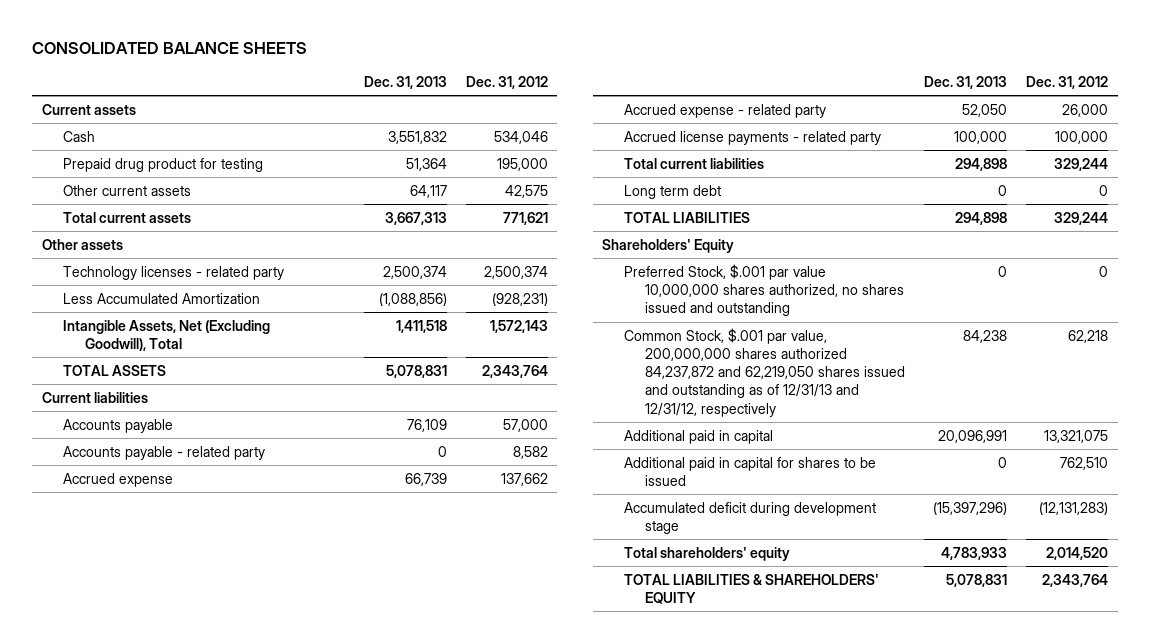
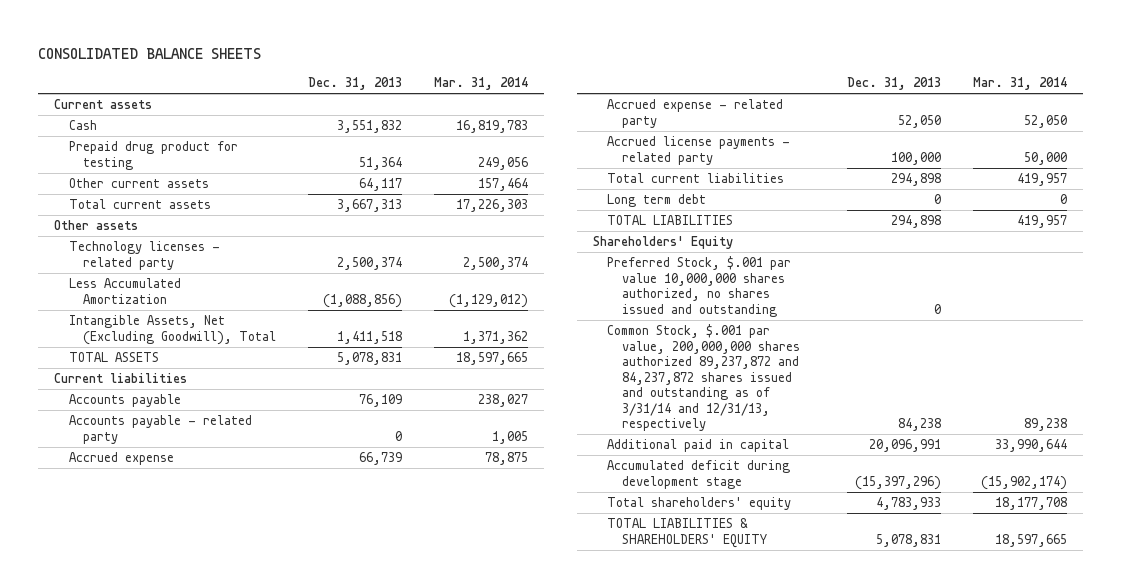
[465,76,548,90] Dec. 31, 2012 -> none
none -> [434,77,529,91] Mar. 31, 2014
[623,327,906,417] Common Stock, $.001 par value, 200,000,000 shares authorized 84,237,872 and 62,219,050 shares issued and outstanding as of 12/31/13 and 12/31/12, respectively -> [607,324,800,432] Common Stock, $.001 par value, 200,000,000 shares authorized 89,237,872 and 84,237,872 shares issued and outstanding as of 3/31/14 and 12/31/13, respectively
[623,456,876,486] Additional paid in capital for shares to be issued -> none

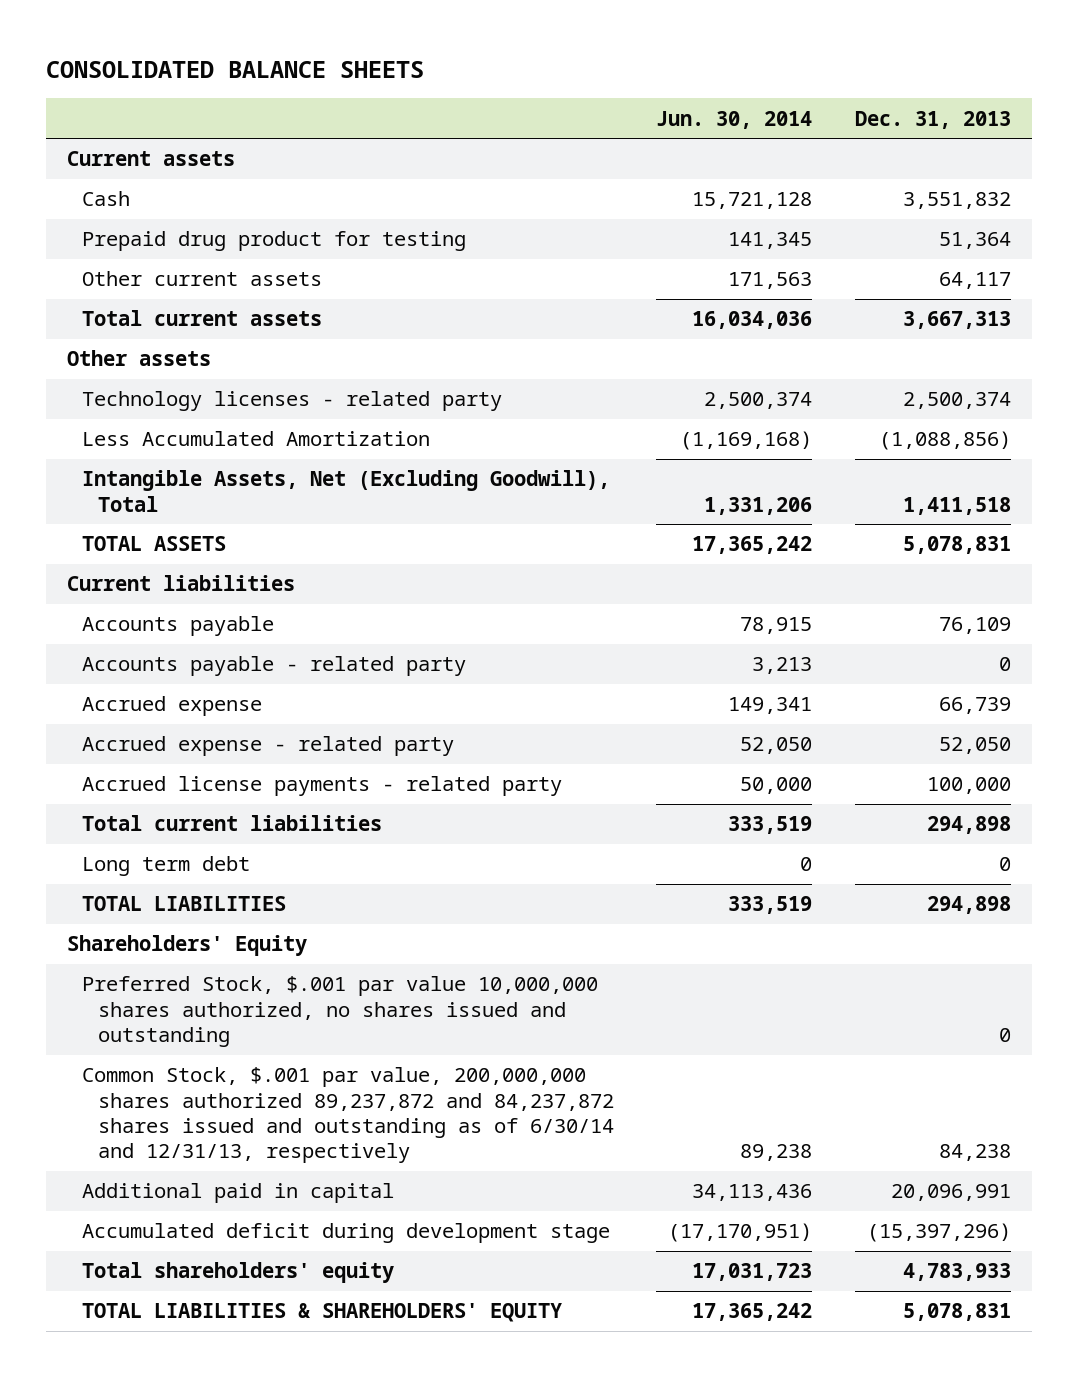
[434,77,529,91] Mar. 31, 2014 -> none
none -> [656,110,813,129] Jun. 30, 2014
[607,324,800,432] Common Stock, $.001 par value, 200,000,000 shares authorized 89,237,872 and 84,237,872 shares issued and outstanding as of 3/31/14 and 12/31/13, respectively -> [82,1067,614,1164] Common Stock, $.001 par value, 200,000,000 shares authorized 89,237,872 and 84,237,872 shares issued and outstanding as of 6/30/14 and 12/31/13, respectively

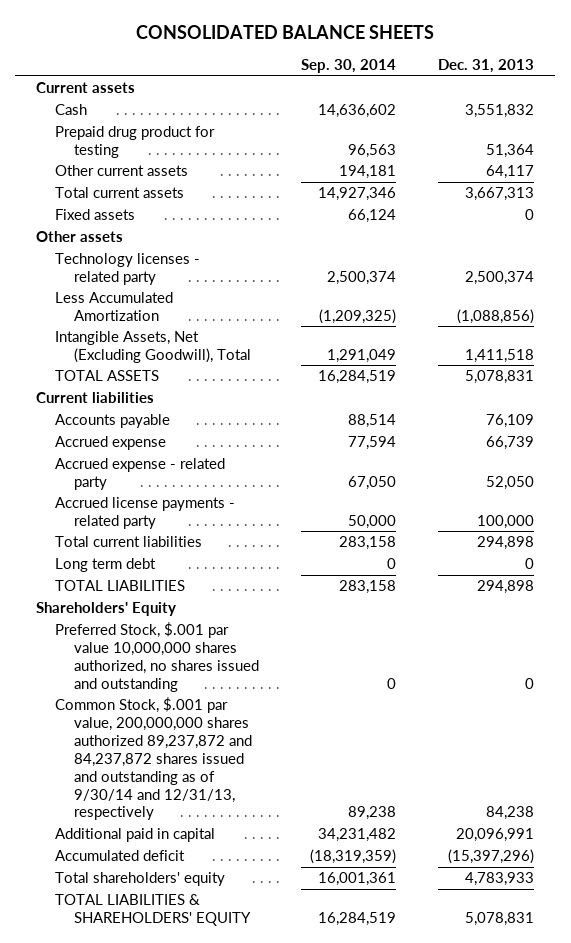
[656,110,813,129] Jun. 30, 2014 -> none
none -> [300,59,396,74] Sep. 30, 2014
none -> [55,209,136,221] Fixed assets
[82,656,467,677] Accounts payable - related party -> none
[82,1067,614,1164] Common Stock, $.001 par value, 200,000,000 shares authorized 89,237,872 and 84,237,872 shares issued and outstanding as of 6/30/14 and 12/31/13, respectively -> [55,697,252,821] Common Stock, $.001 par value, 200,000,000 shares authorized 89,237,872 and 84,237,872 shares issued and outstanding as of 9/30/14 and 12/31/13, respectively
[82,1223,611,1244] Accumulated deficit during development stage -> [55,850,186,862] Accumulated deficit

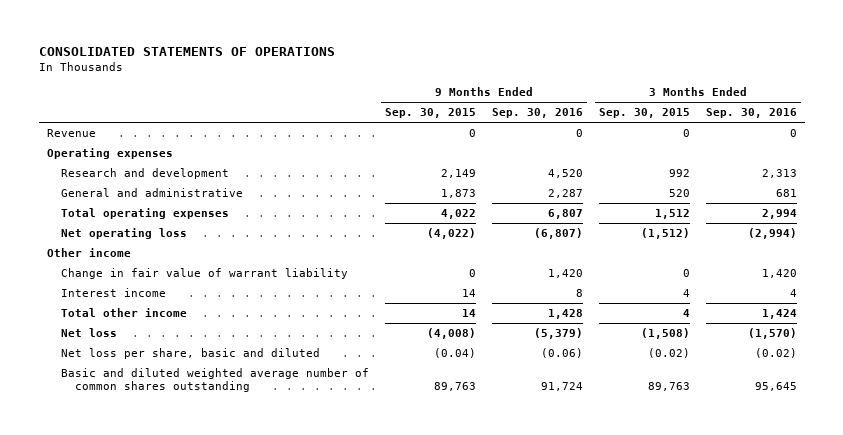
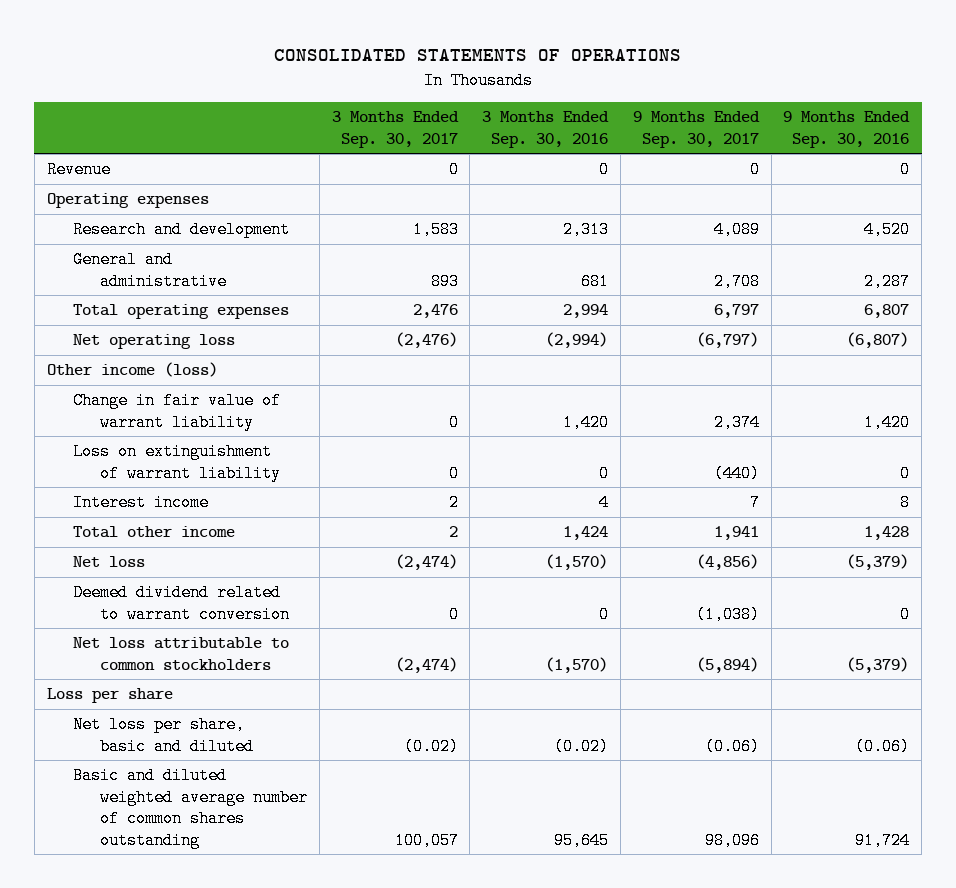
[384,108,476,119] Sep. 30, 2015 -> none
[598,108,690,119] Sep. 30, 2015 -> none
none -> [331,111,459,148] 3 Months Ended Sep. 30, 2017
none -> [632,111,760,148] 9 Months Ended Sep. 30, 2017
[46,248,131,258] Other income -> [46,362,218,378] Other income (loss)
none -> [73,443,282,482] Loss on extinguishment of warrant liability
none -> [73,584,291,623] Deemed dividend related to warrant conversion
none -> [73,637,290,670] Net loss attributable to common stockholders
none -> [46,688,173,704] Loss per share

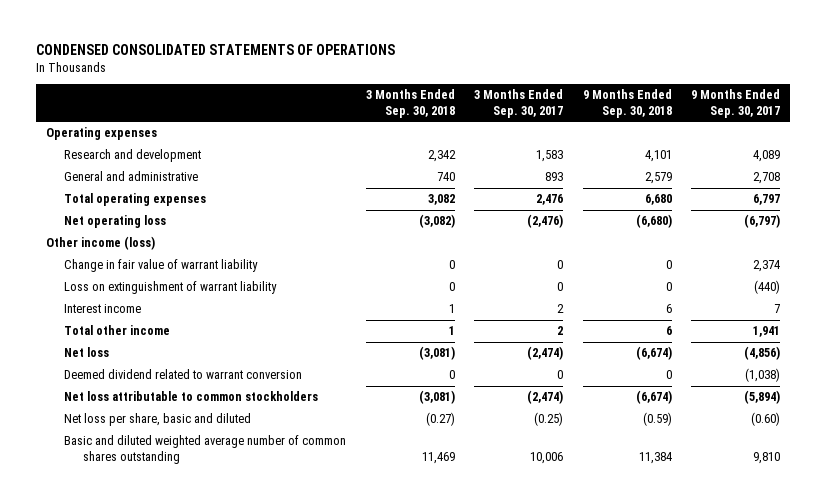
[274,49,682,62] CONSOLIDATED STATEMENTS OF OPERATIONS -> [36,44,396,56] CONDENSED CONSOLIDATED STATEMENTS OF OPERATIONS
[482,111,610,148] 3 Months Ended Sep. 30, 2016 -> none
[783,111,911,148] 9 Months Ended Sep. 30, 2016 -> none
none -> [365,89,455,118] 3 Months Ended Sep. 30, 2018
none -> [582,89,672,118] 9 Months Ended Sep. 30, 2018
[46,161,111,179] Revenue -> none
[46,688,173,704] Loss per share -> none
[403,737,459,755] (0.02) -> [534,412,564,427] (0.25)
[704,737,760,755] (0.06) -> [751,412,781,427] (0.60)
[394,831,459,849] 100,057 -> [530,451,564,464] 10,006
[704,831,760,849] 98,096 -> [753,451,781,464] 9,810

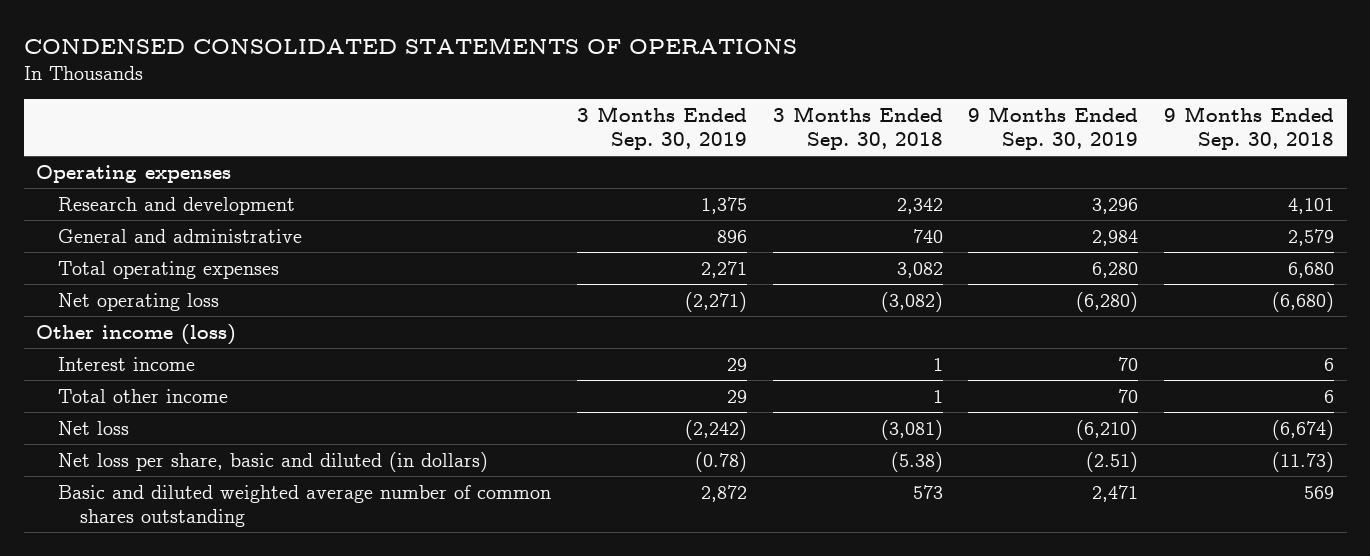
[474,89,564,118] 3 Months Ended Sep. 30, 2017 -> none
[691,89,781,118] 9 Months Ended Sep. 30, 2017 -> none
none -> [577,105,748,151] 3 Months Ended Sep. 30, 2019
none -> [968,105,1139,151] 9 Months Ended Sep. 30, 2019
[64,259,259,273] Change in fair value of warrant liability -> none
[64,281,278,295] Loss on extinguishment of warrant liability -> none
[64,369,303,380] Deemed dividend related to warrant conversion -> none
[64,391,319,402] Net loss attributable to common stockholders -> none
[64,413,252,427] Net loss per share, basic and diluted -> [58,451,489,472] Net loss per share, basic and diluted (in dollars)
[425,412,455,427] (0.27) -> [890,451,943,472] (5.38)
[642,412,672,427] (0.59) -> [1272,451,1335,472] (11.73)
[421,451,455,464] 11,469 -> [912,484,943,499] 573
[638,451,672,464] 11,384 -> [1304,485,1335,499] 569

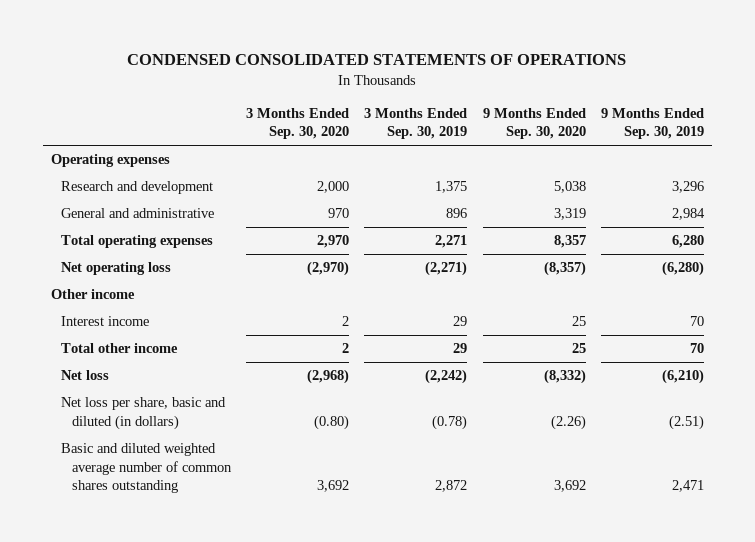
[772,105,943,151] 3 Months Ended Sep. 30, 2018 -> none
[1164,105,1335,151] 9 Months Ended Sep. 30, 2018 -> none
none -> [246,107,350,140] 3 Months Ended Sep. 30, 2020
none -> [482,107,586,140] 9 Months Ended Sep. 30, 2020
[36,323,237,345] Other income (loss) -> [50,289,135,300] Other income

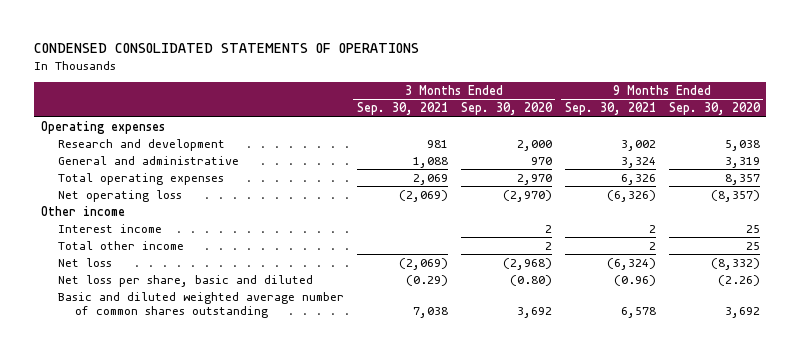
[364,107,468,140] 3 Months Ended Sep. 30, 2019 -> none
[601,107,705,140] 9 Months Ended Sep. 30, 2019 -> none
none -> [356,102,448,116] Sep. 30, 2021
none -> [564,102,656,116] Sep. 30, 2021
[61,397,227,430] Net loss per share, basic and diluted (in dollars) -> [57,274,313,287] Net loss per share, basic and diluted

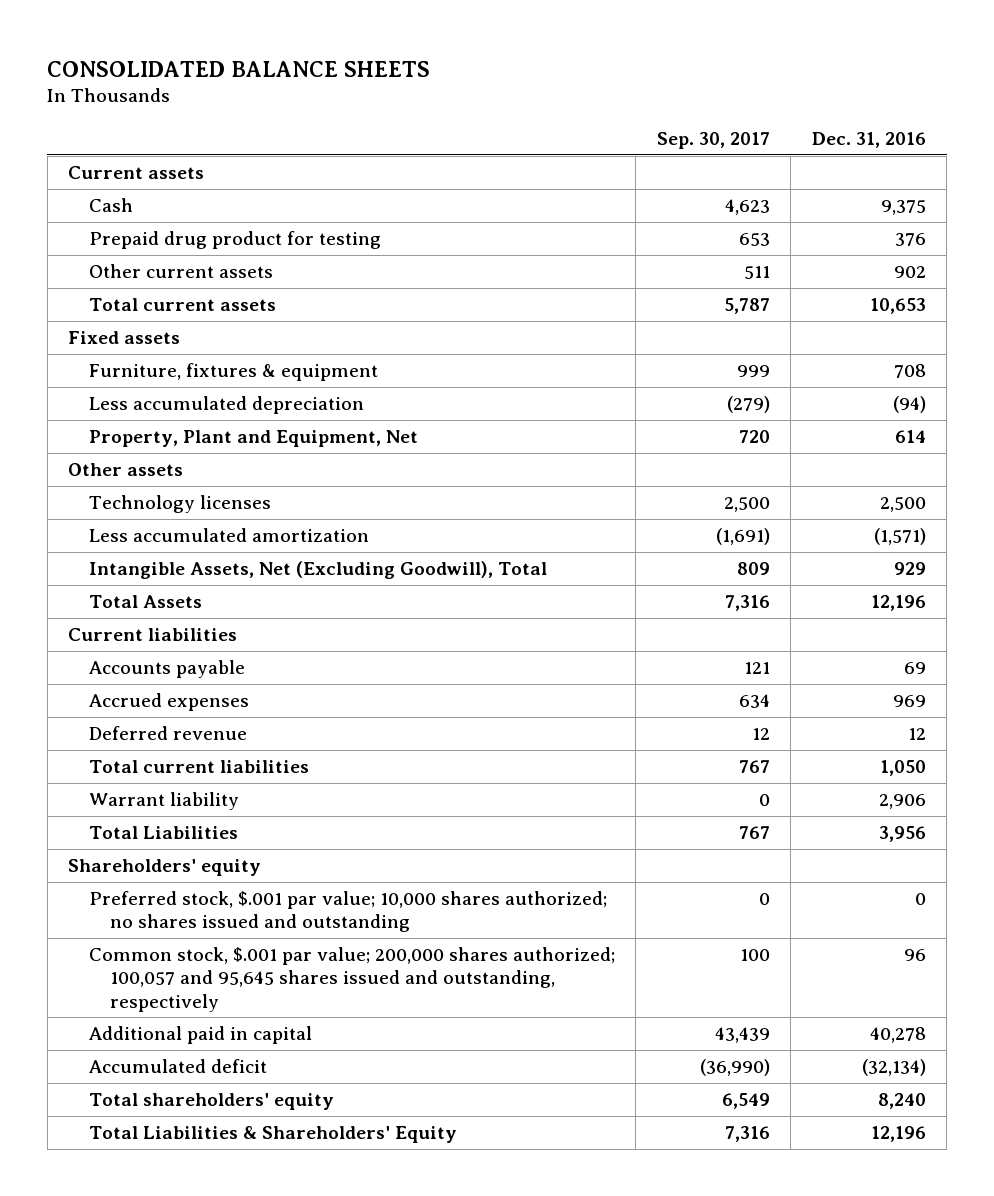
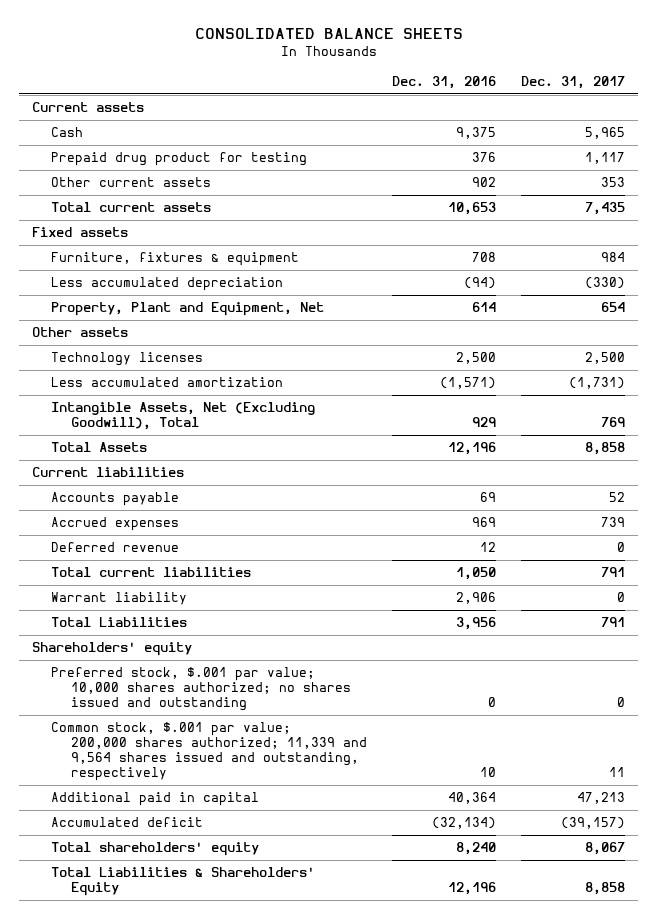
[656,131,770,149] Sep. 30, 2017 -> none
none -> [521,76,626,90] Dec. 31, 2017
[89,947,616,1012] Common stock, $.001 par value; 200,000 shares authorized; 100,057 and 95,645 shares issued and outstanding, respectively -> [51,722,367,782] Common stock, $.001 par value; 200,000 shares authorized; 11,339 and 9,564 shares issued and outstanding, respectively
[903,949,926,962] 96 -> [479,767,496,778] 10
[869,1027,926,1044] 40,278 -> [447,792,496,805] 40,364

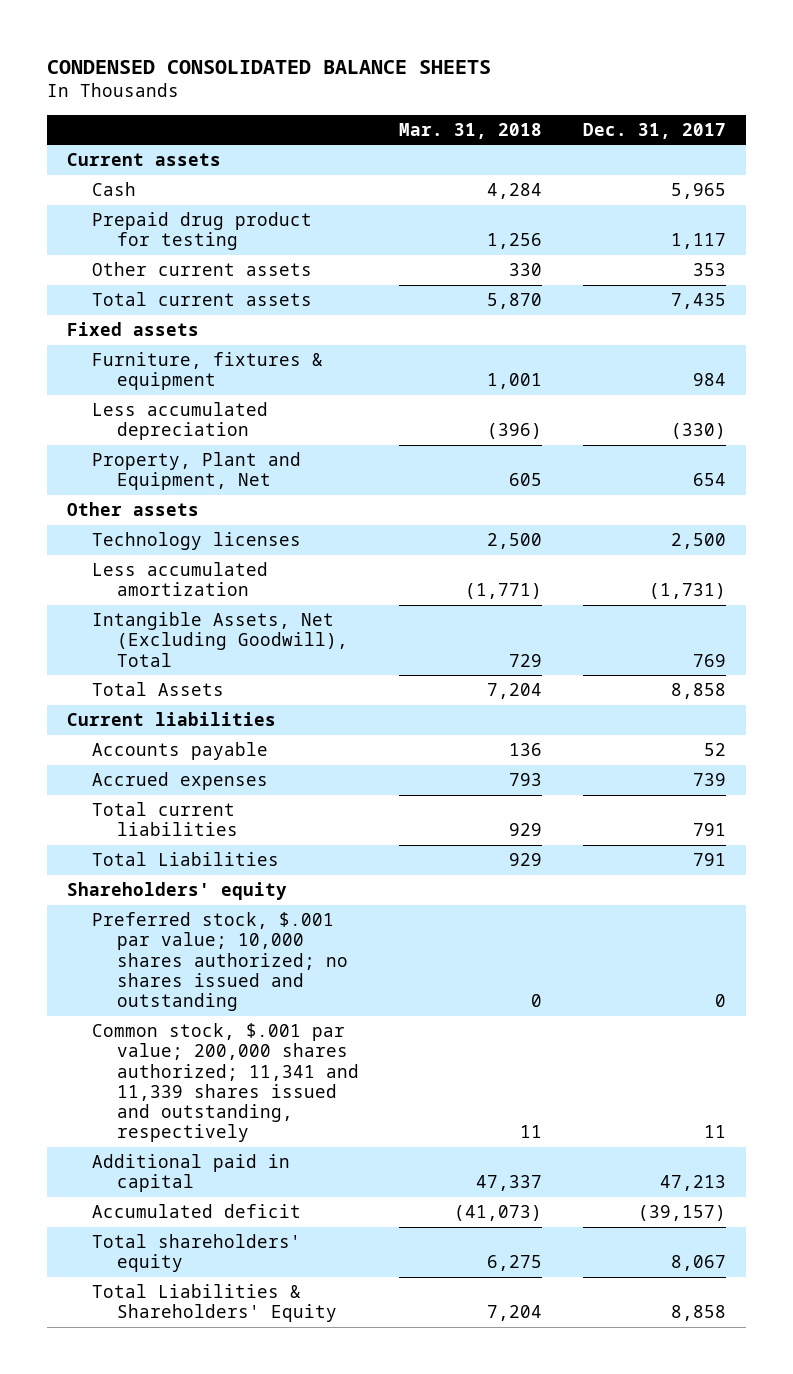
[194,28,463,40] CONSOLIDATED BALANCE SHEETS -> [47,60,492,75] CONDENSED CONSOLIDATED BALANCE SHEETS
[391,76,496,90] Dec. 31, 2016 -> none
none -> [399,122,543,139] Mar. 31, 2018
[51,542,180,553] Deferred revenue -> none
[51,592,188,606] Warrant liability -> none
[51,722,367,782] Common stock, $.001 par value; 200,000 shares authorized; 11,339 and 9,564 shares issued and outstanding, respectively -> [91,1023,359,1143] Common stock, $.001 par value; 200,000 shares authorized; 11,341 and 11,339 shares issued and outstanding, respectively

